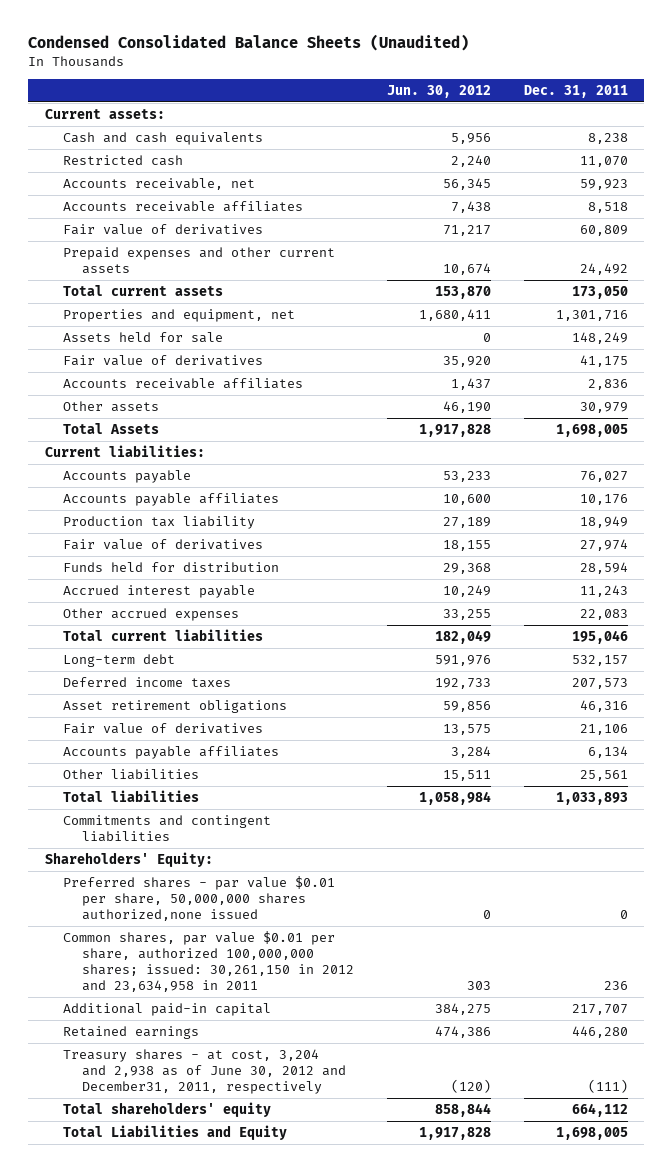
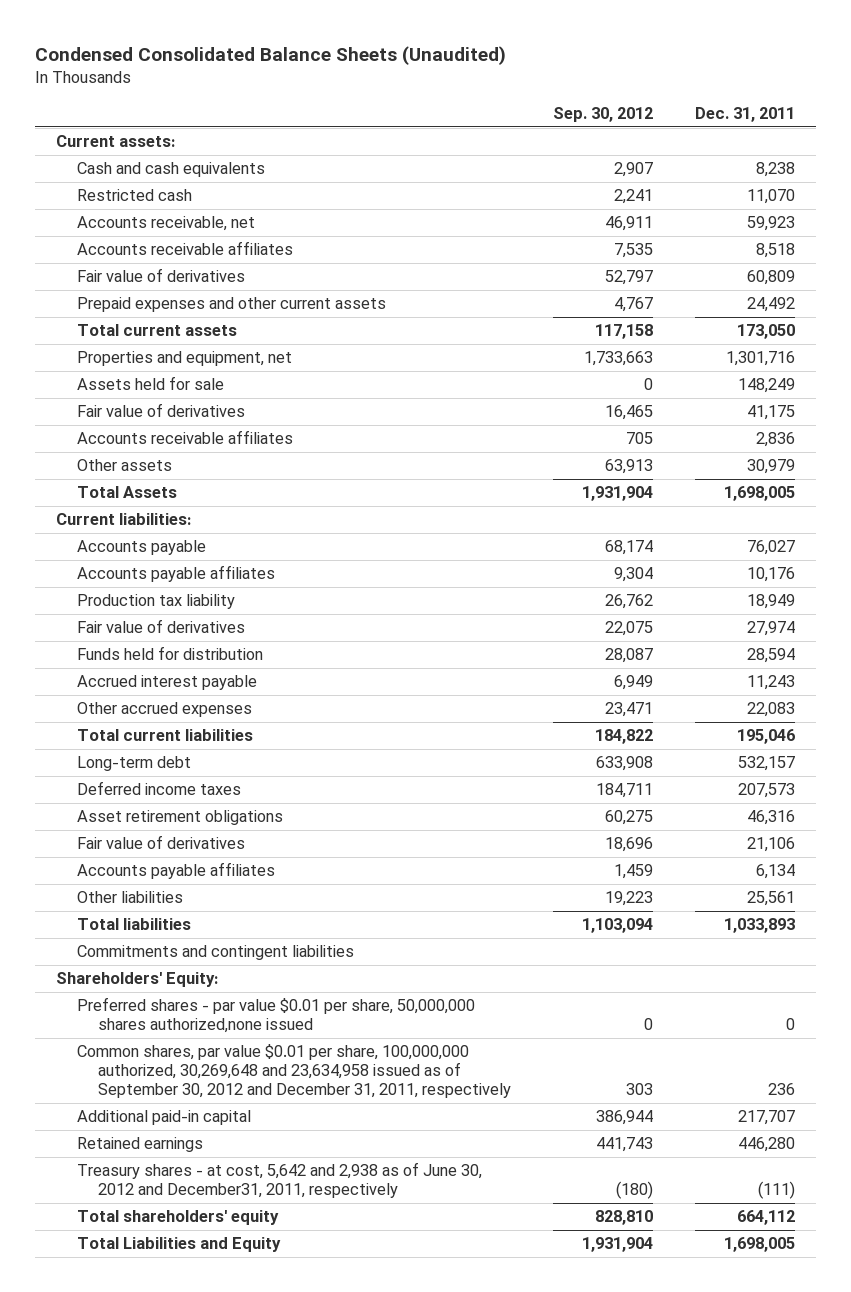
[387,84,492,98] Jun. 30, 2012 -> none
none -> [552,107,653,123] Sep. 30, 2012
[63,931,355,993] Common shares, par value $0.01 per share, authorized 100,000,000 shares; issued: 30,261,150 in 2012 and 23,634,958 in 2011 -> [77,1044,512,1099] Common shares, par value $0.01 per share, 100,000,000 authorized, 30,269,648 and 23,634,958 issued as of September 30, 2012 and December 31, 2011, respectively
[63,1049,347,1095] Treasury shares - at cost, 3,204 and 2,938 as of June 30, 2012 and December31, 2011, respectively -> [77,1162,483,1199] Treasury shares - at cost, 5,642 and 2,938 as of June 30, 2012 and December31, 2011, respectively

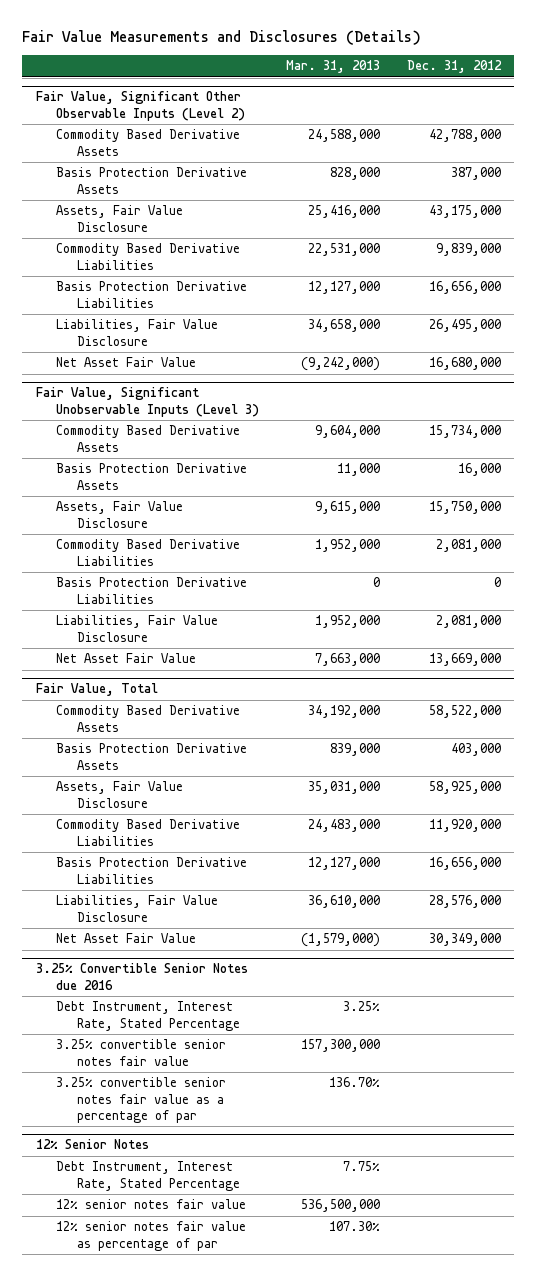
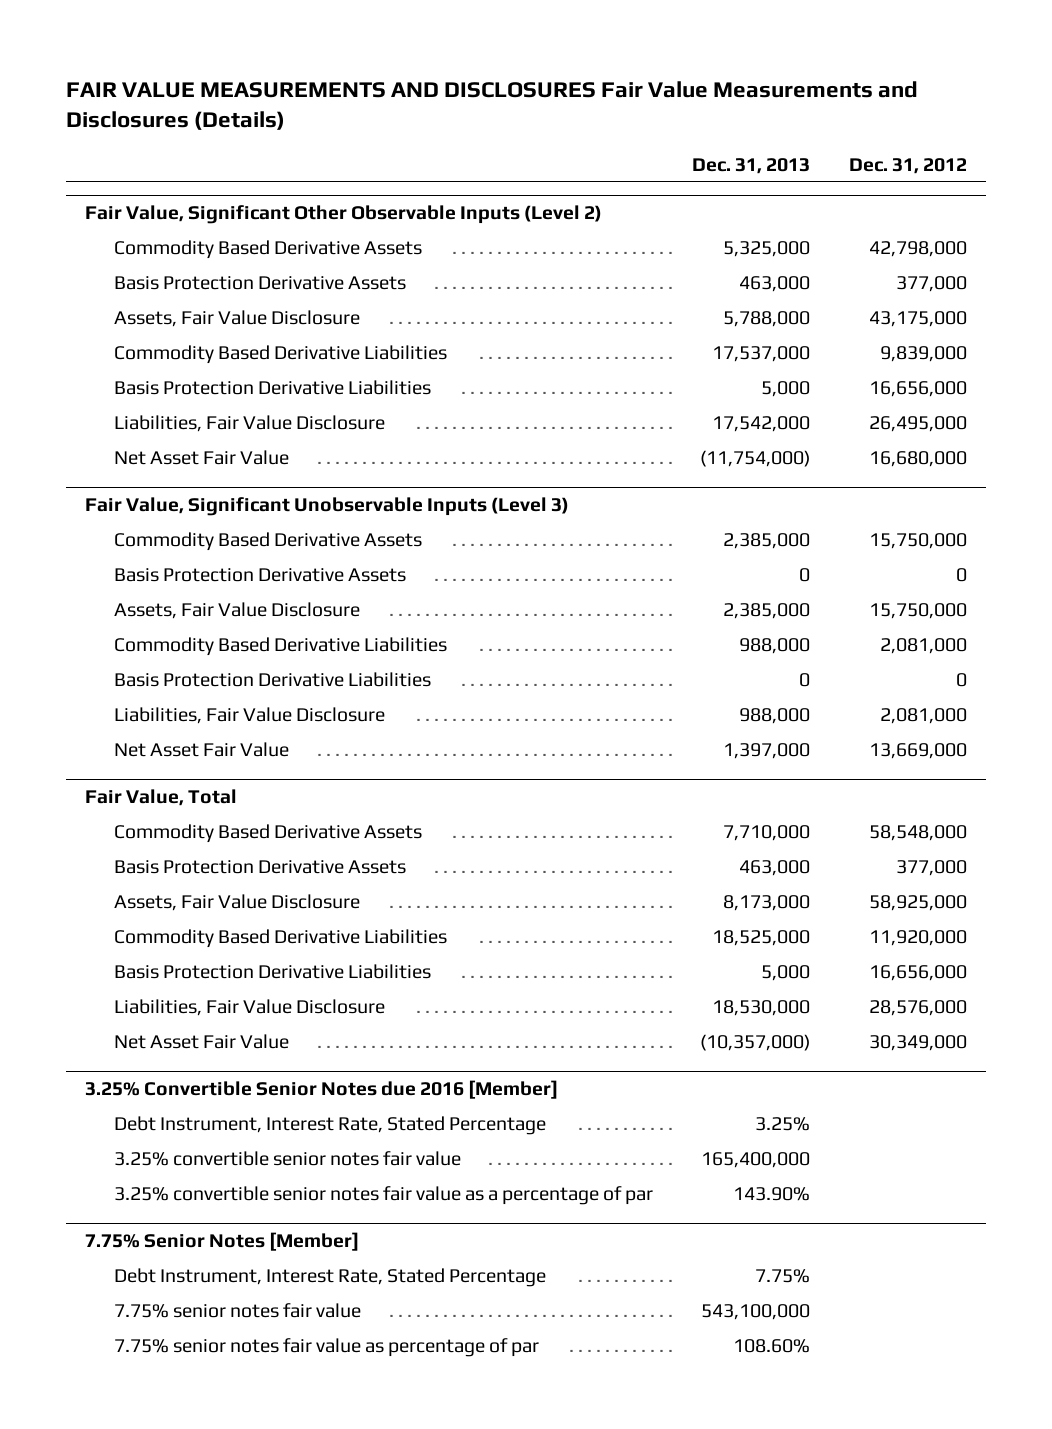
[22,30,422,46] Fair Value Measurements and Disclosures (Details) -> [65,80,918,131] FAIR VALUE MEASUREMENTS AND DISCLOSURES Fair Value Measurements and Disclosures (Details)
[286,60,381,74] Mar. 31, 2013 -> none
none -> [692,157,811,174] Dec. 31, 2013
[428,129,501,143] 42,788,000 -> [868,240,967,257] 42,798,000
[450,167,501,181] 387,000 -> [895,275,967,292] 377,000
[428,425,501,439] 15,734,000 -> [868,532,967,549] 15,750,000
[457,463,501,477] 16,000 -> [955,567,967,582] 0
[428,705,501,719] 58,522,000 -> [868,824,967,841] 58,548,000
[450,743,501,757] 403,000 -> [895,859,967,876] 377,000
[35,963,248,990] 3.25% Convertible Senior Notes due 2016 -> [85,1080,559,1100] 3.25% Convertible Senior Notes due 2016 [Member]
[35,1139,149,1150] 12% Senior Notes -> none
none -> [85,1232,360,1252] 7.75% Senior Notes [Member]
[56,1199,247,1210] 12% senior notes fair value -> [114,1302,362,1318] 7.75% senior notes fair value
[56,1221,247,1251] 12% senior notes fair value as percentage of par -> [114,1337,540,1357] 7.75% senior notes fair value as percentage of par

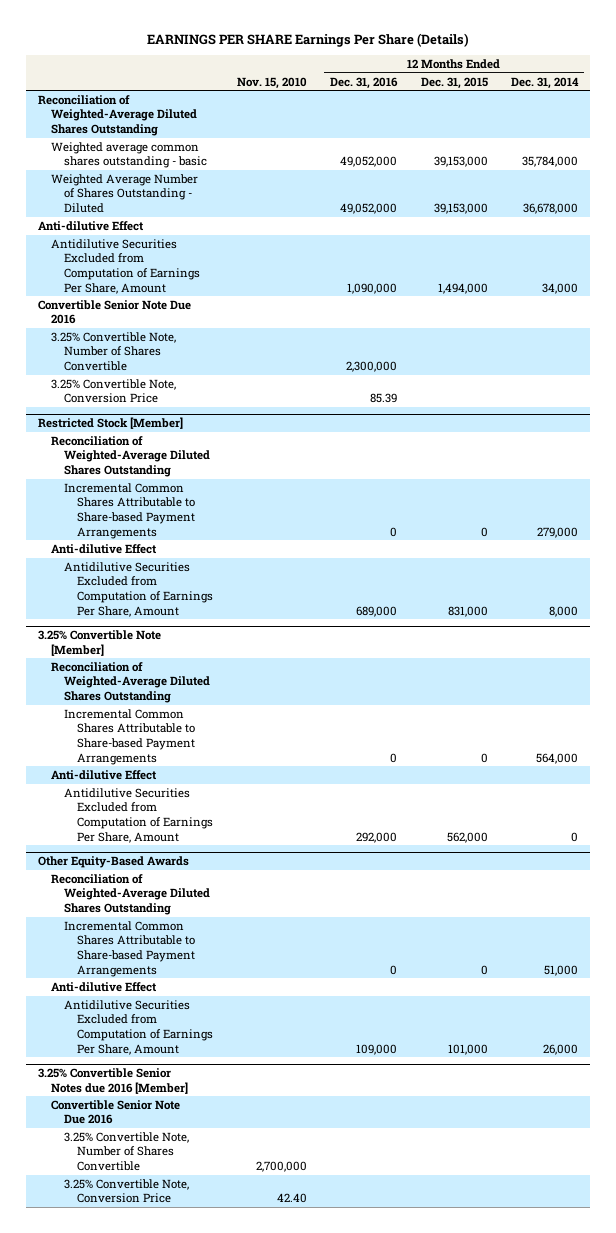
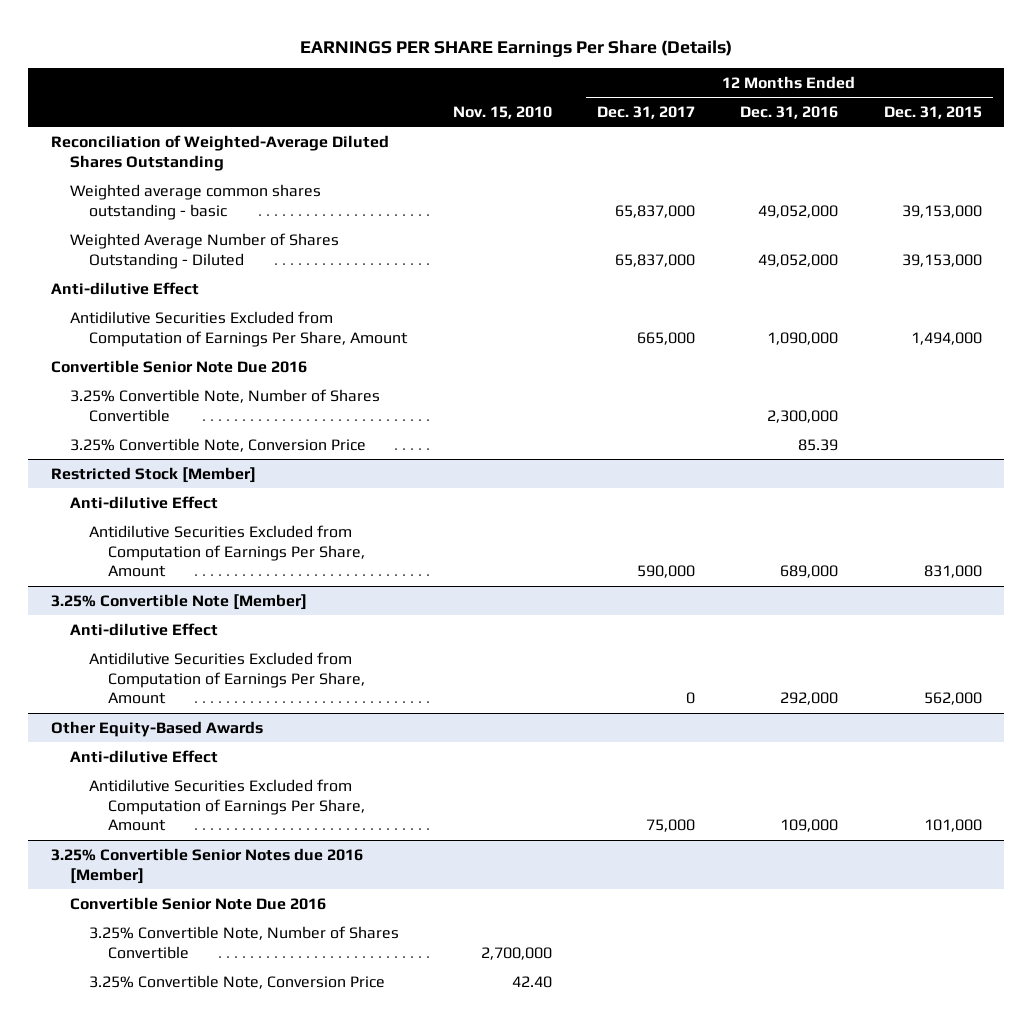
[511,76,580,89] Dec. 31, 2014 -> none
none -> [596,106,695,120] Dec. 31, 2017
[51,435,211,478] Reconciliation of Weighted-Average Diluted Shares Outstanding -> none
[64,482,196,539] Incremental Common Shares Attributable to Share-based Payment Arrangements -> none
[51,661,211,704] Reconciliation of Weighted-Average Diluted Shares Outstanding -> none
[64,708,196,765] Incremental Common Shares Attributable to Share-based Payment Arrangements -> none
[51,873,211,916] Reconciliation of Weighted-Average Diluted Shares Outstanding -> none
[64,920,196,977] Incremental Common Shares Attributable to Share-based Payment Arrangements -> none

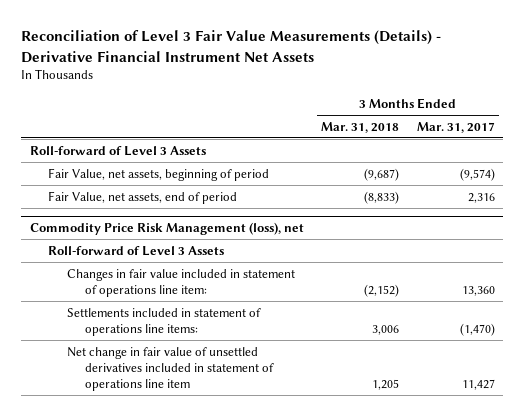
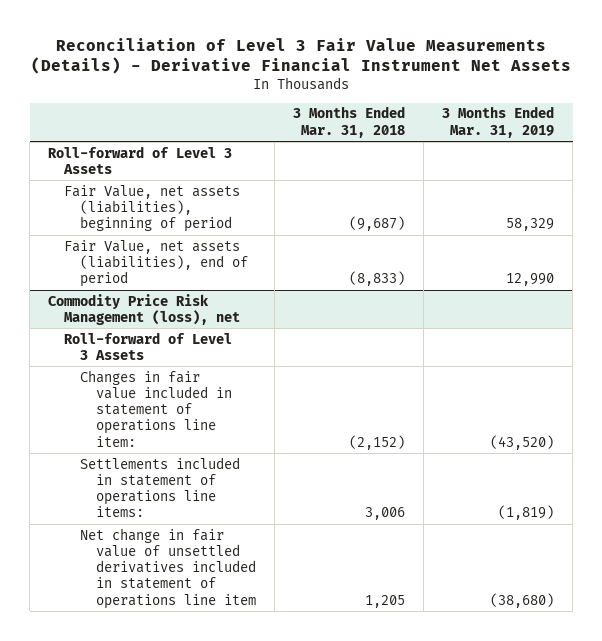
[416,121,495,133] Mar. 31, 2017 -> none
none -> [442,106,555,138] 3 Months Ended Mar. 31, 2019
[48,167,270,181] Fair Value, net assets, beginning of period -> [64,184,241,233] Fair Value, net assets (liabilities), beginning of period
[48,190,238,204] Fair Value, net assets, end of period -> [64,239,249,288] Fair Value, net assets (liabilities), end of period

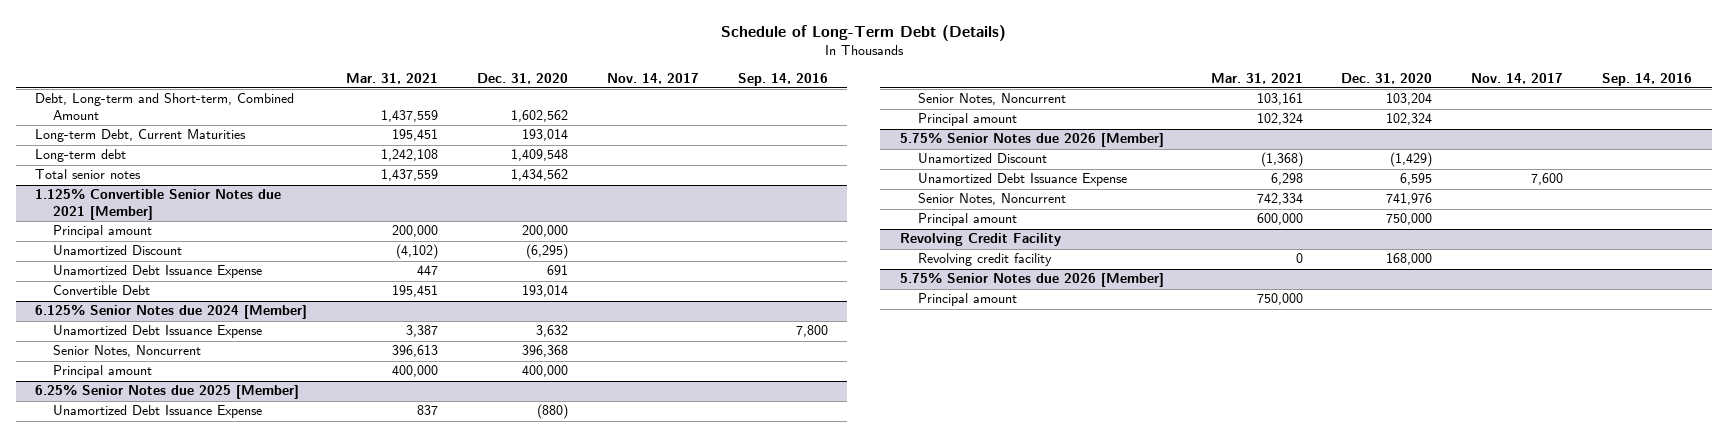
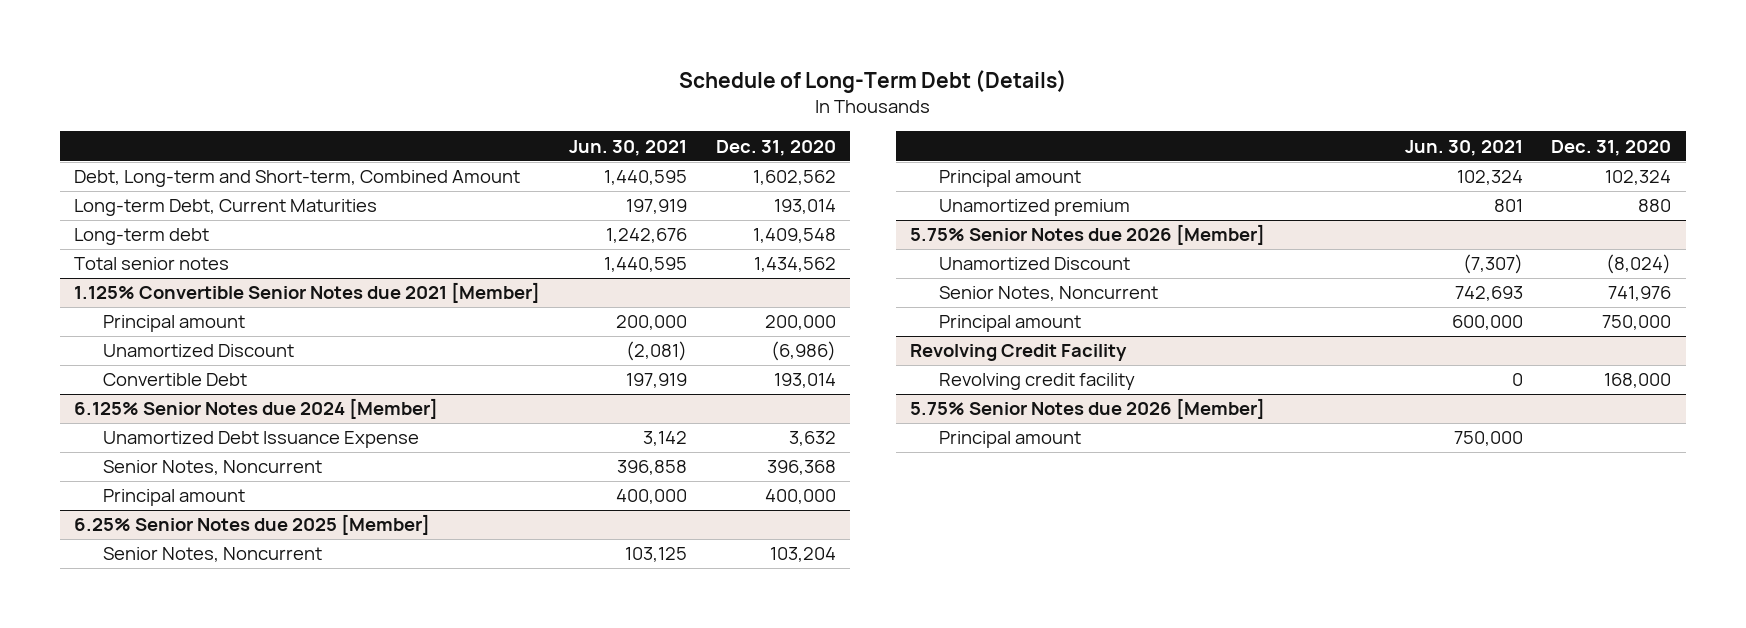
[346,72,439,84] Mar. 31, 2021 -> none
[606,72,699,84] Nov. 14, 2017 -> none
[737,72,828,86] Sep. 14, 2016 -> none
none -> [569,139,688,156] Jun. 30, 2021
[53,265,263,279] Unamortized Debt Issuance Expense -> none
[526,244,569,260] (6,295) -> [770,341,836,362] (6,986)
[53,405,263,419] Unamortized Debt Issuance Expense -> none
none -> [938,199,1130,217] Unamortized premium
[917,173,1127,187] Unamortized Debt Issuance Expense -> none
[1390,152,1433,168] (1,429) -> [1606,254,1672,275] (8,024)

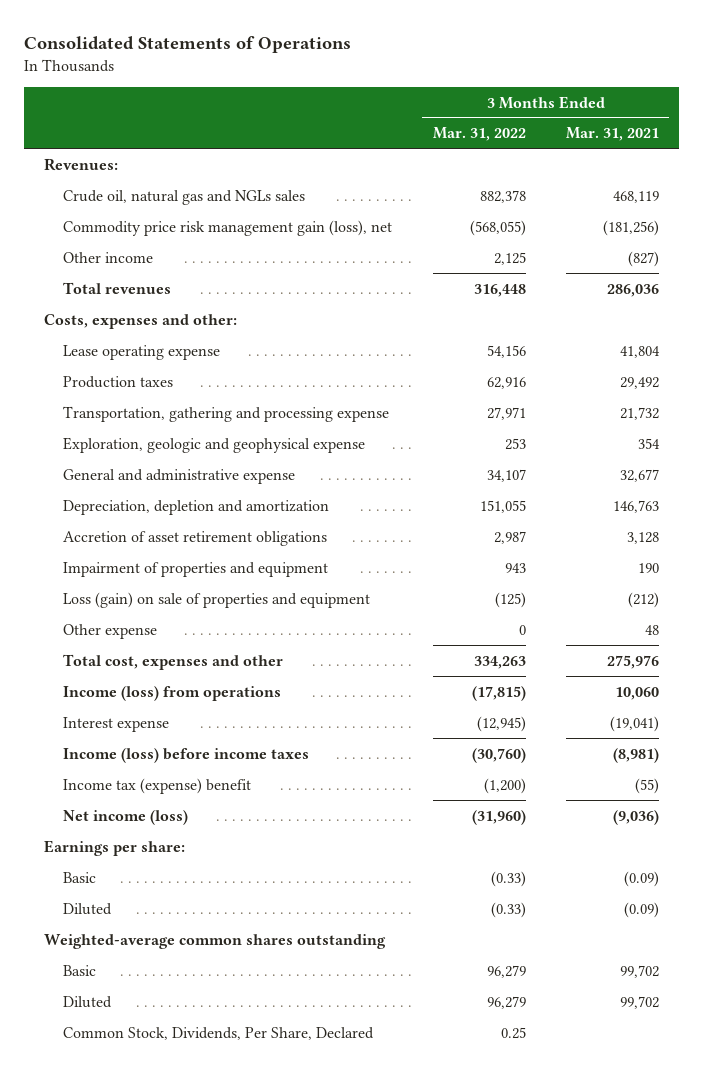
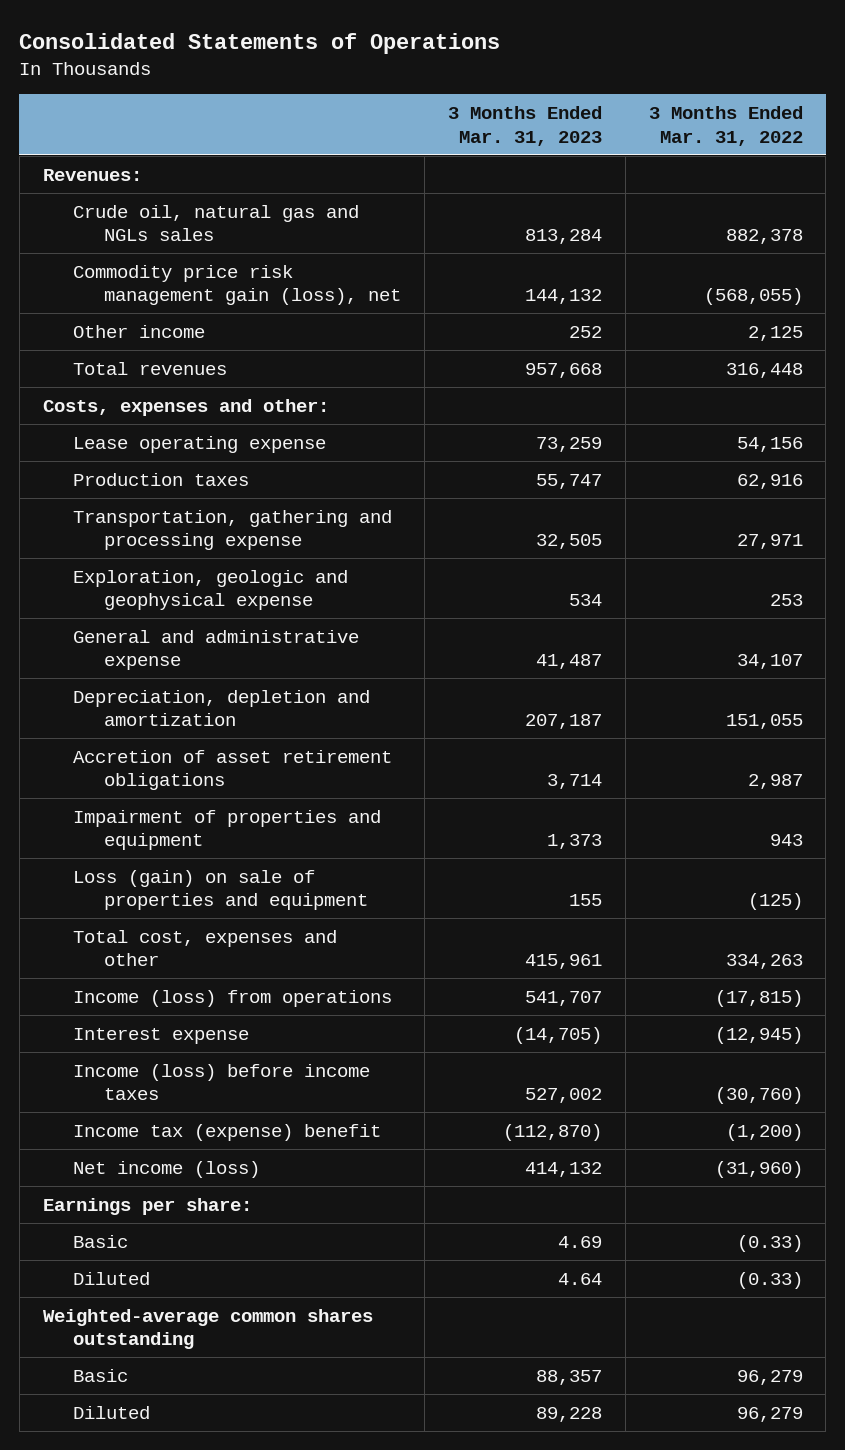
[565,127,659,142] Mar. 31, 2021 -> none
none -> [447,105,602,146] 3 Months Ended Mar. 31, 2023
[63,623,158,639] Other expense -> none
[63,1026,375,1040] Common Stock, Dividends, Per Share, Declared -> none

